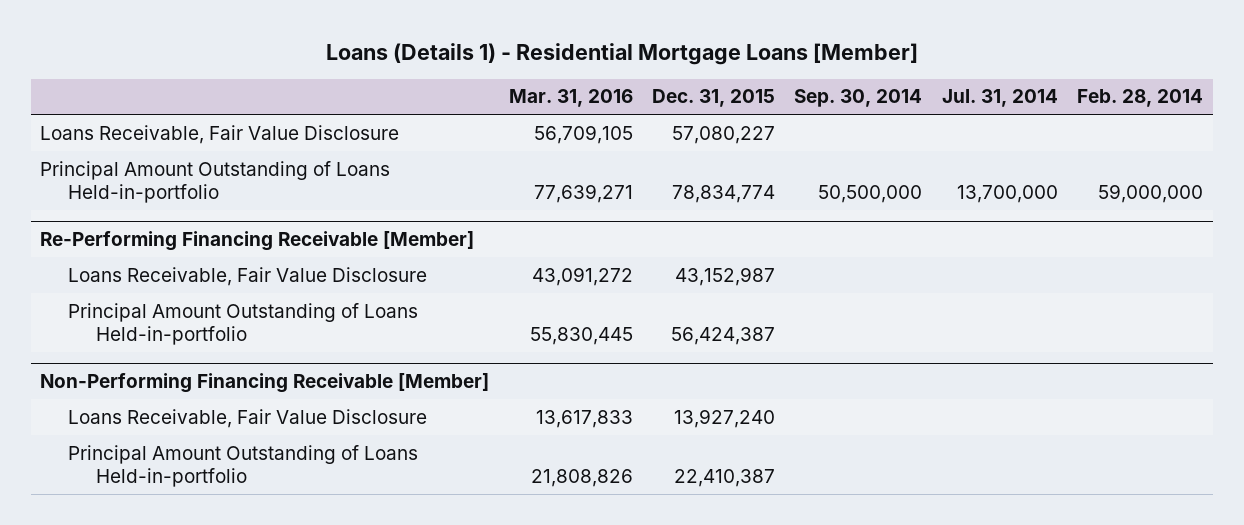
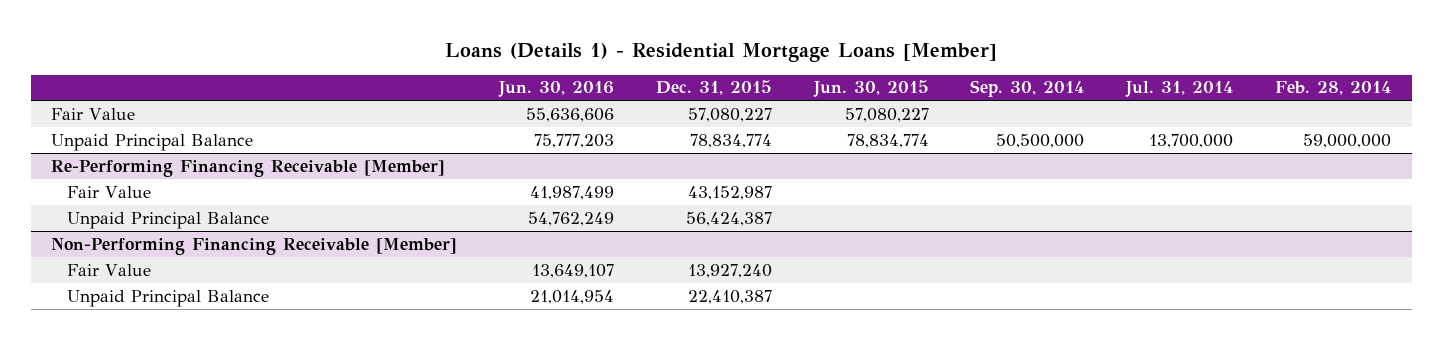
[508,89,633,108] Mar. 31, 2016 -> none
none -> [498,81,615,98] Jun. 30, 2016
none -> [812,80,929,98] Jun. 30, 2015
[40,124,400,144] Loans Receivable, Fair Value Disclosure -> [51,107,136,120] Fair Value
[40,160,391,203] Principal Amount Outstanding of Loans Held-in-portfolio -> [51,133,254,151] Unpaid Principal Balance
[68,266,428,286] Loans Receivable, Fair Value Disclosure -> [67,185,152,198] Fair Value
[68,302,419,345] Principal Amount Outstanding of Loans Held-in-portfolio -> [67,211,270,229] Unpaid Principal Balance
[68,408,428,428] Loans Receivable, Fair Value Disclosure -> [67,263,152,276] Fair Value
[68,444,419,487] Principal Amount Outstanding of Loans Held-in-portfolio -> [67,289,270,307] Unpaid Principal Balance

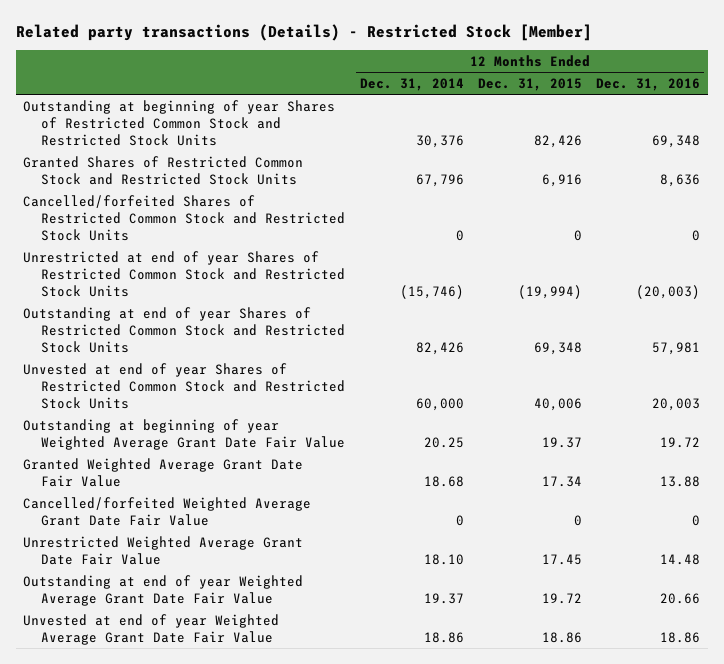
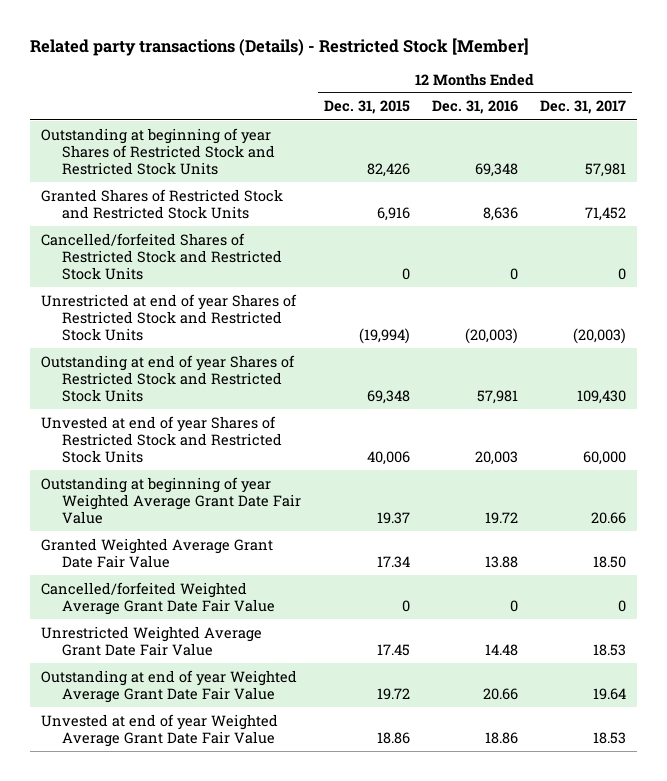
[359,78,464,92] Dec. 31, 2014 -> none
none -> [540,100,627,115] Dec. 31, 2017
[23,99,336,146] Outstanding at beginning of year Shares of Restricted Common Stock and Restricted Stock Units -> [40,127,276,176] Outstanding at beginning of year Shares of Restricted Stock and Restricted Stock Units
[23,155,304,185] Granted Shares of Restricted Common Stock and Restricted Stock Units -> [40,188,283,219] Granted Shares of Restricted Stock and Restricted Stock Units
[23,194,346,241] Cancelled/forfeited Shares of Restricted Common Stock and Restricted Stock Units -> [40,232,283,281] Cancelled/forfeited Shares of Restricted Stock and Restricted Stock Units
[23,250,346,297] Unrestricted at end of year Shares of Restricted Common Stock and Restricted Stock Units -> [40,293,297,342] Unrestricted at end of year Shares of Restricted Stock and Restricted Stock Units
[23,306,346,353] Outstanding at end of year Shares of Restricted Common Stock and Restricted Stock Units -> [40,354,295,403] Outstanding at end of year Shares of Restricted Stock and Restricted Stock Units
[23,362,346,409] Unvested at end of year Shares of Restricted Common Stock and Restricted Stock Units -> [40,415,283,464] Unvested at end of year Shares of Restricted Stock and Restricted Stock Units

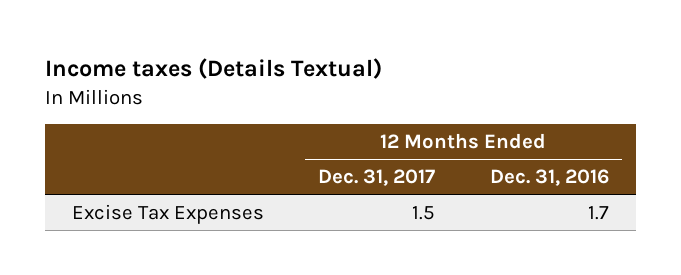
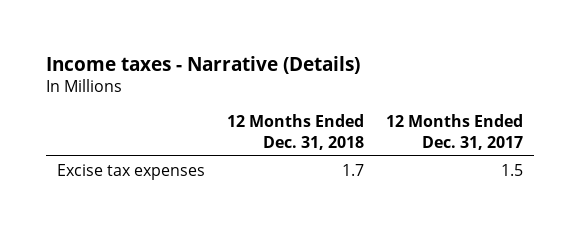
[44,58,382,80] Income taxes (Details Textual) -> [46,55,361,74] Income taxes - Narrative (Details)
[489,169,609,187] Dec. 31, 2016 -> none
none -> [227,114,365,151] 12 Months Ended Dec. 31, 2018
[72,203,265,224] Excise Tax Expenses -> [57,164,206,181] Excise tax expenses

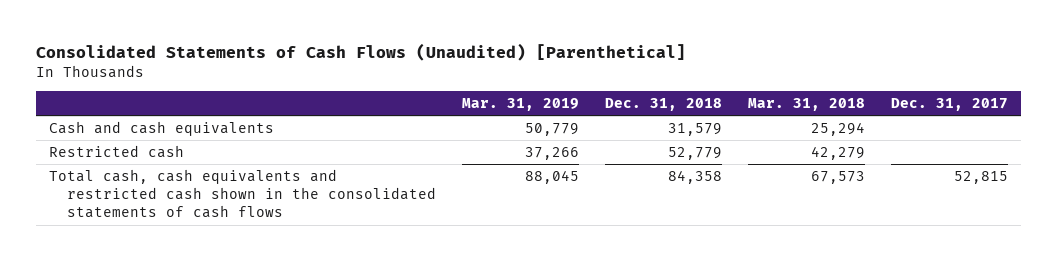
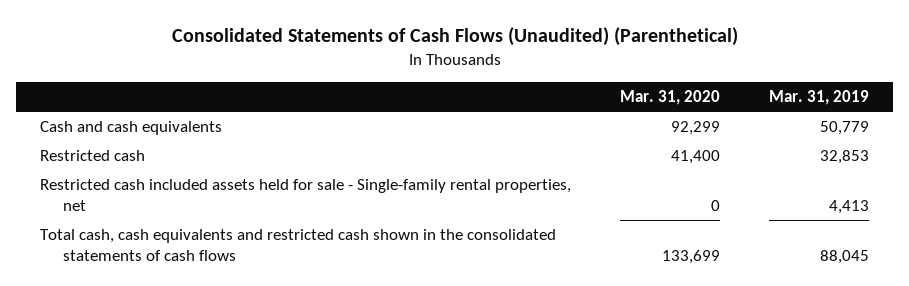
[36,43,687,62] Consolidated Statements of Cash Flows (Unaudited) [Parenthetical] -> [171,27,738,47] Consolidated Statements of Cash Flows (Unaudited) (Parenthetical)
[604,97,722,111] Dec. 31, 2018 -> none
[747,97,865,111] Mar. 31, 2018 -> none
[890,97,1008,111] Dec. 31, 2017 -> none
none -> [620,90,721,106] Mar. 31, 2020
[524,147,579,161] 37,266 -> [820,149,870,164] 32,853
none -> [40,178,572,211] Restricted cash included assets held for sale - Single-family rental properties, net

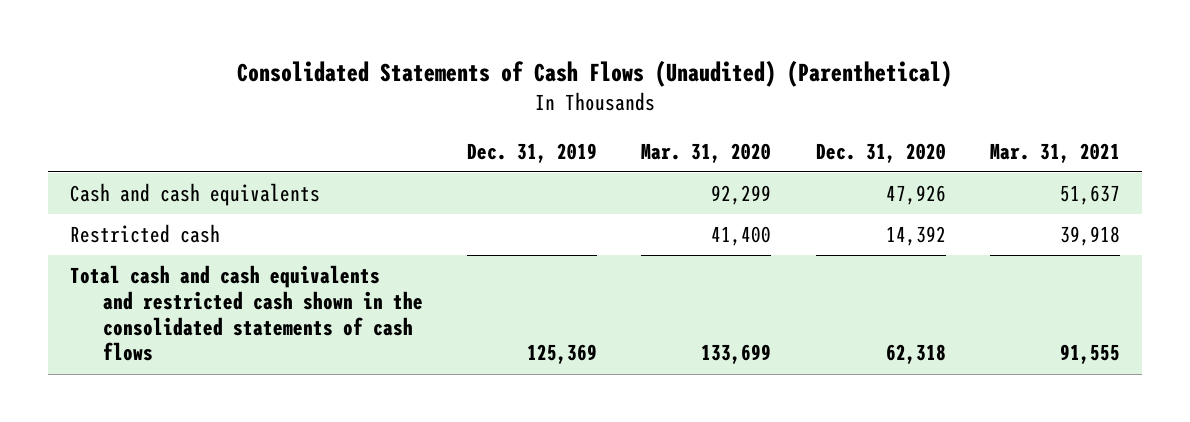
[769,90,870,106] Mar. 31, 2019 -> none
none -> [466,142,597,163] Dec. 31, 2019
none -> [815,142,946,163] Dec. 31, 2020
none -> [990,142,1121,163] Mar. 31, 2021
[40,178,572,211] Restricted cash included assets held for sale - Single-family rental properties, net -> none
[40,228,557,261] Total cash, cash equivalents and restricted cash shown in the consolidated statements of cash flows -> [69,264,423,362] Total cash and cash equivalents and restricted cash shown in the consolidated statements of cash flows

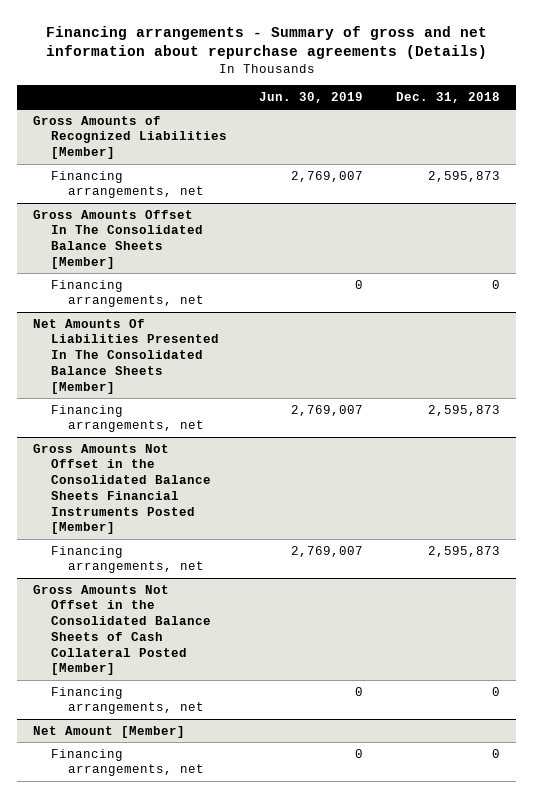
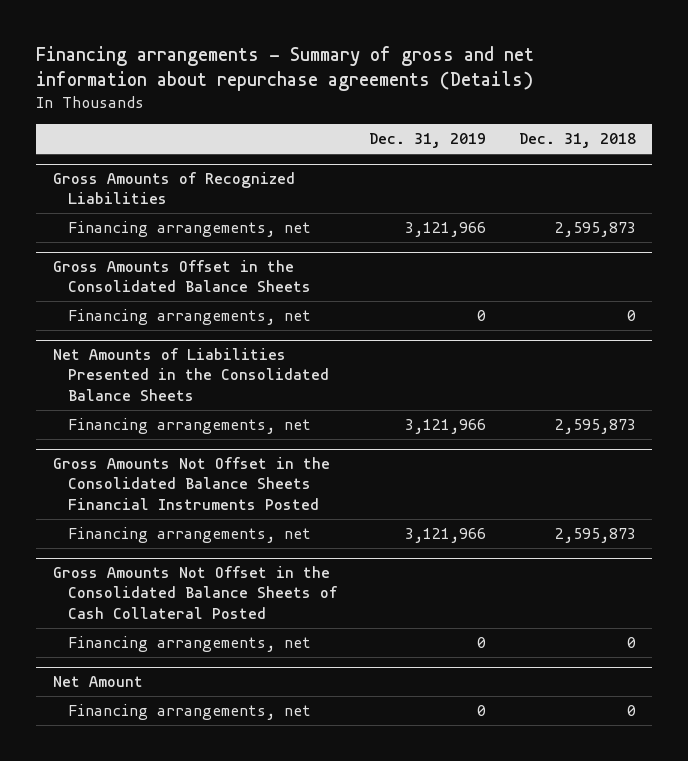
[259,91,364,103] Jun. 30, 2019 -> none
none -> [369,133,487,149] Dec. 31, 2019
[33,115,227,160] Gross Amounts of Recognized Liabilities [Member] -> [52,172,295,205] Gross Amounts of Recognized Liabilities
[33,209,203,269] Gross Amounts Offset In The Consolidated Balance Sheets [Member] -> [52,260,311,293] Gross Amounts Offset in the Consolidated Balance Sheets
[33,318,219,394] Net Amounts Of Liabilities Presented In The Consolidated Balance Sheets [Member] -> [52,348,329,401] Net Amounts of Liabilities Presented in the Consolidated Balance Sheets
[33,443,211,535] Gross Amounts Not Offset in the Consolidated Balance Sheets Financial Instruments Posted [Member] -> [52,457,330,510] Gross Amounts Not Offset in the Consolidated Balance Sheets Financial Instruments Posted
[33,584,211,676] Gross Amounts Not Offset in the Consolidated Balance Sheets of Cash Collateral Posted [Member] -> [52,566,338,619] Gross Amounts Not Offset in the Consolidated Balance Sheets of Cash Collateral Posted
[33,725,186,738] Net Amount [Member] -> [52,676,143,688] Net Amount

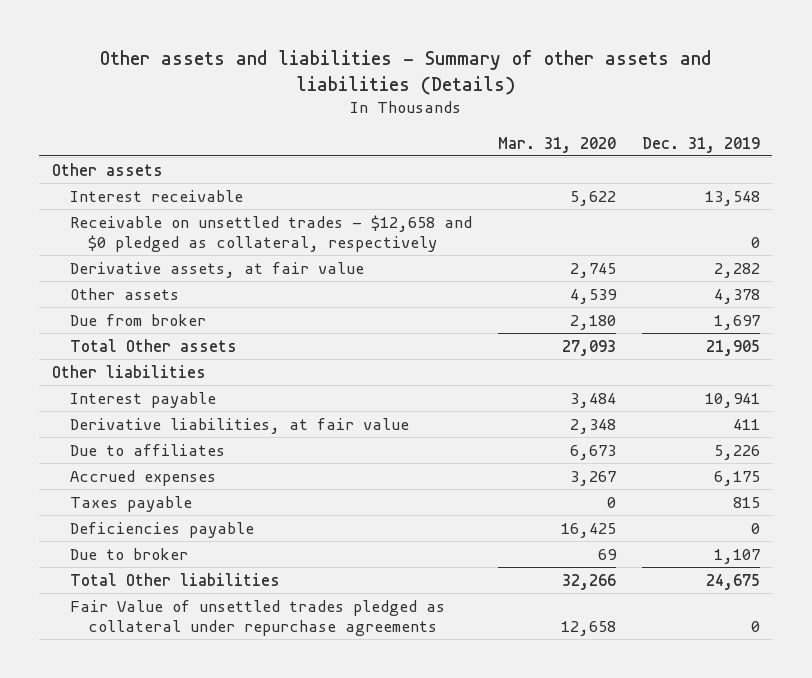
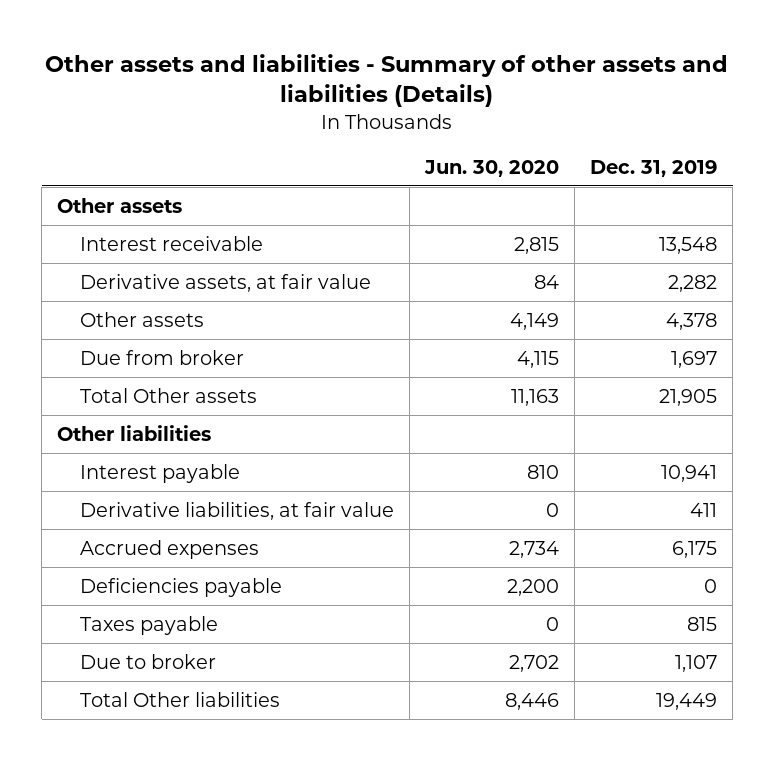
[497,136,616,153] Mar. 31, 2020 -> none
none -> [424,159,560,177] Jun. 30, 2020
[70,214,473,252] Receivable on unsettled trades - $12,658 and $0 pledged as collateral, respectively -> none
[70,443,226,456] Due to affiliates -> none
[70,495,193,512] Taxes payable -> [80,615,219,635] Taxes payable
[70,599,446,636] Fair Value of unsettled trades pledged as collateral under repurchase agreements -> none
[705,573,760,590] 24,675 -> [656,692,718,710] 19,449

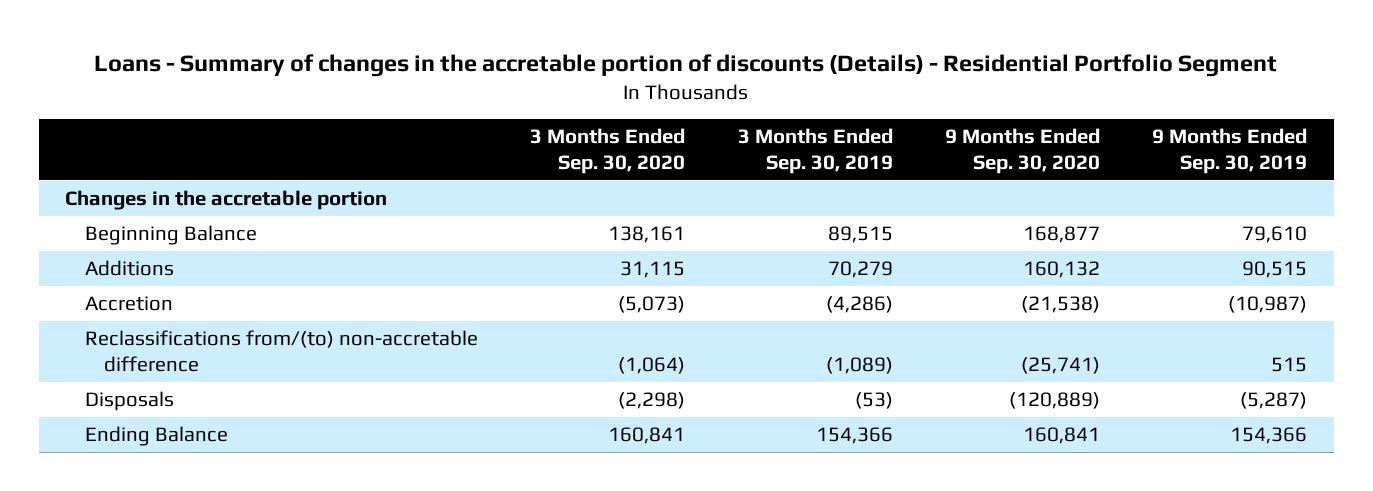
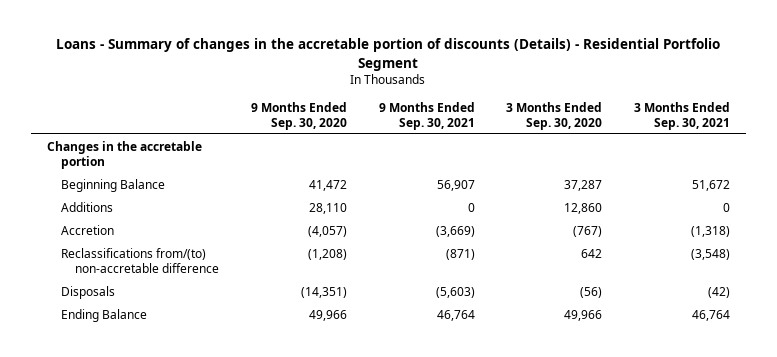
[737,128,893,174] 3 Months Ended Sep. 30, 2019 -> none
[1152,128,1308,174] 9 Months Ended Sep. 30, 2019 -> none
none -> [378,101,475,130] 9 Months Ended Sep. 30, 2021
none -> [634,101,731,130] 3 Months Ended Sep. 30, 2021
[608,226,686,244] 138,161 -> [564,179,603,191] 37,287
[1022,226,1100,244] 168,877 -> [308,179,347,191] 41,472
[620,261,686,279] 31,115 -> [564,202,603,214] 12,860
[1022,261,1100,279] 160,132 -> [308,202,347,214] 28,110
[618,296,686,314] (5,073) -> [573,225,603,237] (767)
[1020,296,1100,314] (21,538) -> [307,225,347,237] (4,057)
[618,356,686,374] (1,064) -> [581,248,603,258] 642
[1020,356,1100,374] (25,741) -> [307,248,347,260] (1,208)
[618,392,686,410] (2,298) -> [580,286,603,298] (56)
[1008,392,1100,410] (120,889) -> [300,286,347,298] (14,351)
[608,427,686,445] 160,841 -> [564,309,603,321] 49,966
[1022,427,1100,445] 160,841 -> [308,309,347,321] 49,966

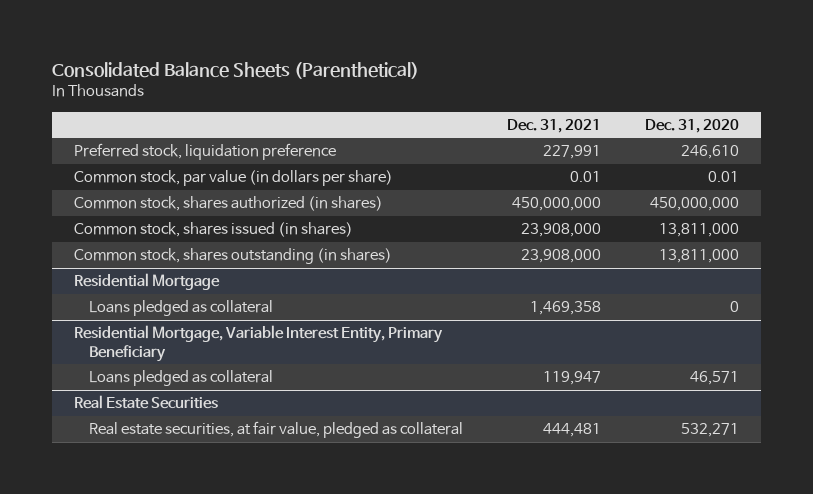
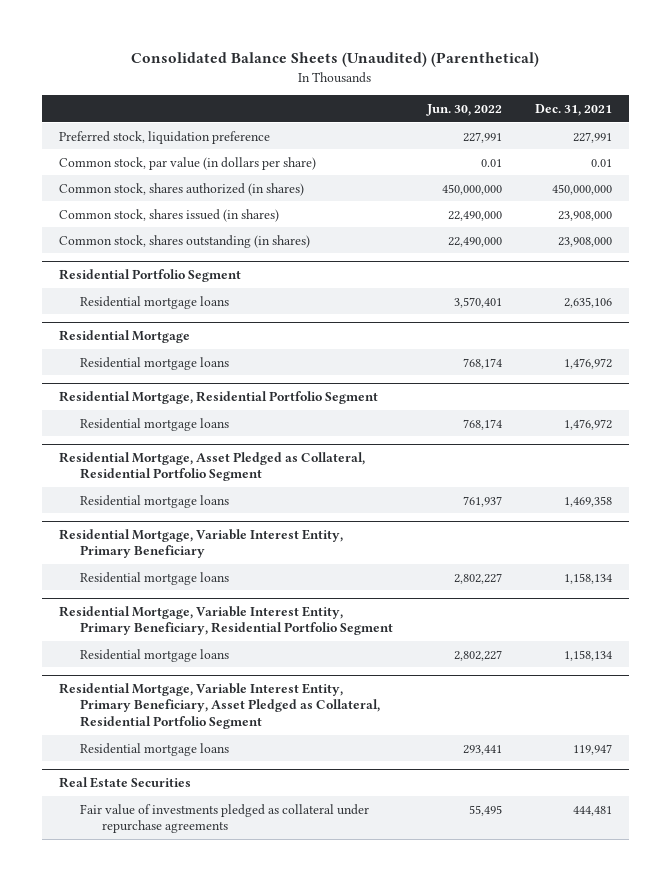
[52,61,420,79] Consolidated Balance Sheets (Parenthetical) -> [131,52,540,68] Consolidated Balance Sheets (Unaudited) (Parenthetical)
[644,119,739,134] Dec. 31, 2020 -> none
none -> [425,104,502,117] Jun. 30, 2022
none -> [58,268,241,282] Residential Portfolio Segment
none -> [80,295,230,309] Residential mortgage loans
none -> [80,356,230,370] Residential mortgage loans
none -> [58,390,378,404] Residential Mortgage, Residential Portfolio Segment
none -> [80,417,230,431] Residential mortgage loans
none -> [58,451,365,482] Residential Mortgage, Asset Pledged as Collateral, Residential Portfolio Segment
[88,300,273,317] Loans pledged as collateral -> [80,494,230,508] Residential mortgage loans
none -> [80,571,230,585] Residential mortgage loans
none -> [58,605,394,636] Residential Mortgage, Variable Interest Entity, Primary Beneficiary, Residential Portfolio Segment
none -> [80,648,230,662] Residential mortgage loans
none -> [58,682,381,729] Residential Mortgage, Variable Interest Entity, Primary Beneficiary, Asset Pledged as Collateral, Residential Portfolio Segment
[88,370,273,387] Loans pledged as collateral -> [80,742,230,756] Residential mortgage loans
[88,421,463,439] Real estate securities, at fair value, pledged as collateral -> [80,803,370,834] Fair value of investments pledged as collateral under repurchase agreements

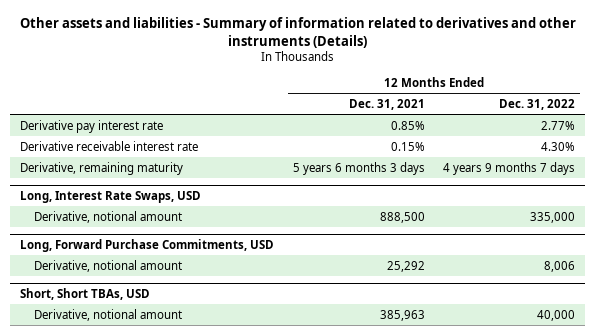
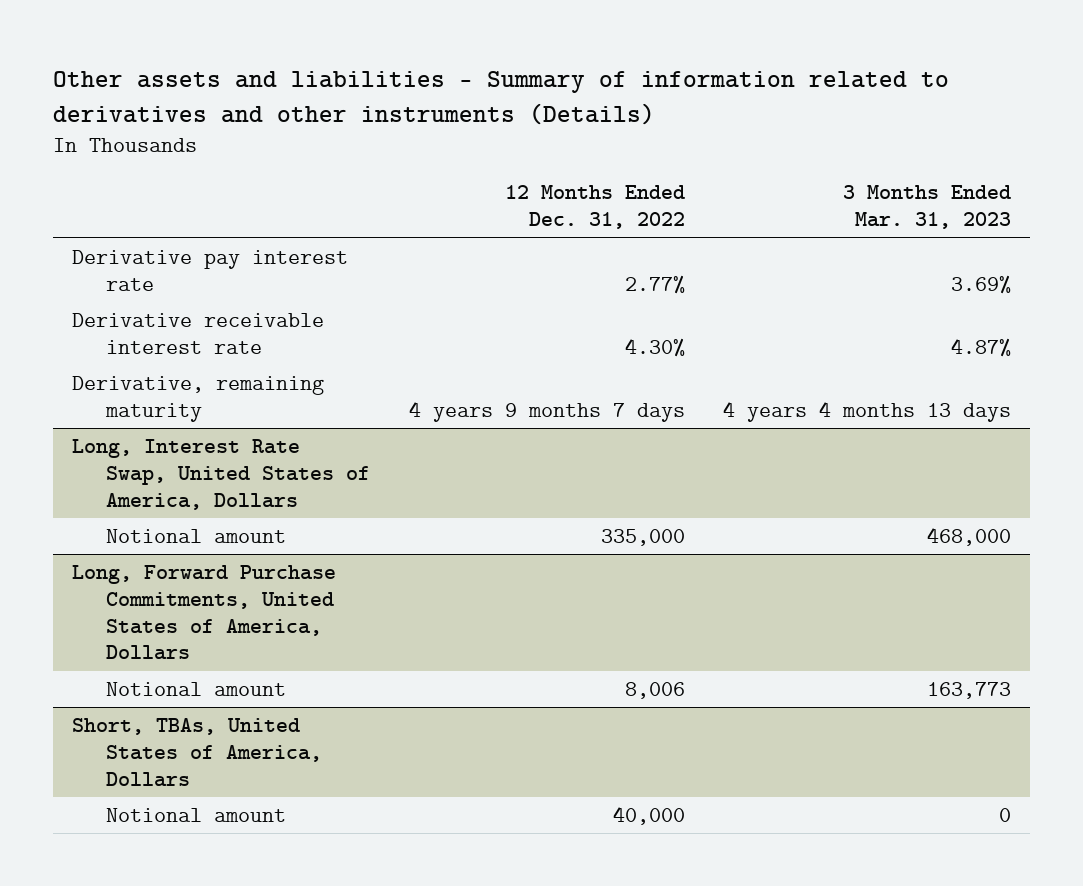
[348,98,425,110] Dec. 31, 2021 -> none
none -> [843,185,1012,230] 3 Months Ended Mar. 31, 2023
[19,190,201,203] Long, Interest Rate Swaps, USD -> none
[19,238,274,252] Long, Forward Purchase Commitments, USD -> none
[19,287,150,300] Short, Short TBAs, USD -> none
none -> [71,438,371,510] Long, Interest Rate Swap, United States of America, Dollars
[33,210,182,223] Derivative, notional amount -> [106,528,287,543] Notional amount
none -> [71,564,336,661] Long, Forward Purchase Commitments, United States of America, Dollars
[33,259,182,272] Derivative, notional amount -> [106,681,287,696] Notional amount
none -> [71,717,323,787] Short, TBAs, United States of America, Dollars
[33,308,182,321] Derivative, notional amount -> [106,807,287,822] Notional amount

